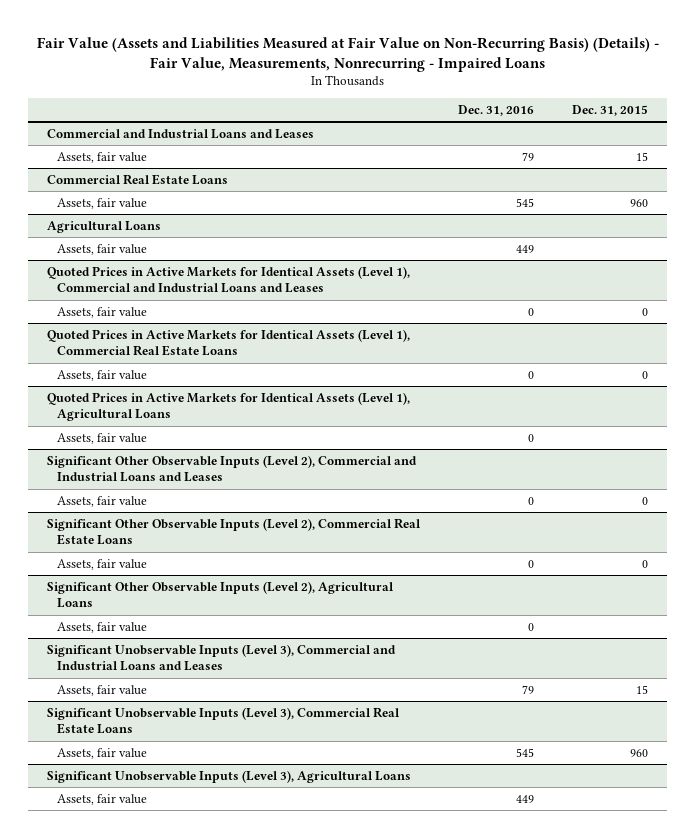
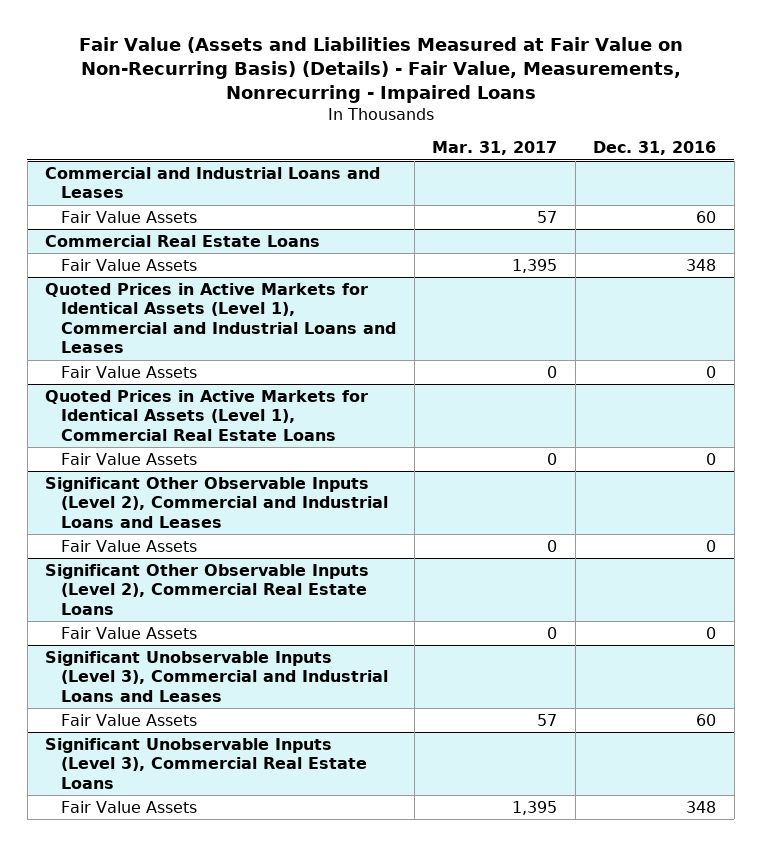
[572,105,649,117] Dec. 31, 2015 -> none
none -> [432,141,558,156] Mar. 31, 2017
[56,151,147,163] Assets, fair value -> [61,210,198,223] Fair Value Assets
[522,151,535,161] 79 -> [696,210,717,223] 60
[47,220,162,233] Agricultural Loans -> none
[56,243,147,255] Assets, fair value -> none
[56,197,147,209] Assets, fair value -> [61,258,198,271] Fair Value Assets
[516,197,535,207] 545 -> [686,258,717,271] 348
[56,306,147,318] Assets, fair value -> [61,365,198,378] Fair Value Assets
[47,391,411,422] Quoted Prices in Active Markets for Identical Assets (Level 1), Agricultural Loans -> none
[56,432,147,444] Assets, fair value -> none
[56,369,147,381] Assets, fair value -> [61,452,198,465] Fair Value Assets
[56,495,147,507] Assets, fair value -> [61,539,198,552] Fair Value Assets
[47,580,395,609] Significant Other Observable Inputs (Level 2), Agricultural Loans -> none
[56,621,147,633] Assets, fair value -> none
[56,558,147,570] Assets, fair value -> [61,626,198,639] Fair Value Assets
[56,684,147,696] Assets, fair value -> [61,713,198,726] Fair Value Assets
[522,684,535,694] 79 -> [696,713,717,726] 60
[47,769,412,783] Significant Unobservable Inputs (Level 3), Agricultural Loans -> none
[56,793,147,805] Assets, fair value -> none
[56,747,147,759] Assets, fair value -> [61,800,198,813] Fair Value Assets
[516,747,535,757] 545 -> [686,800,717,813] 348

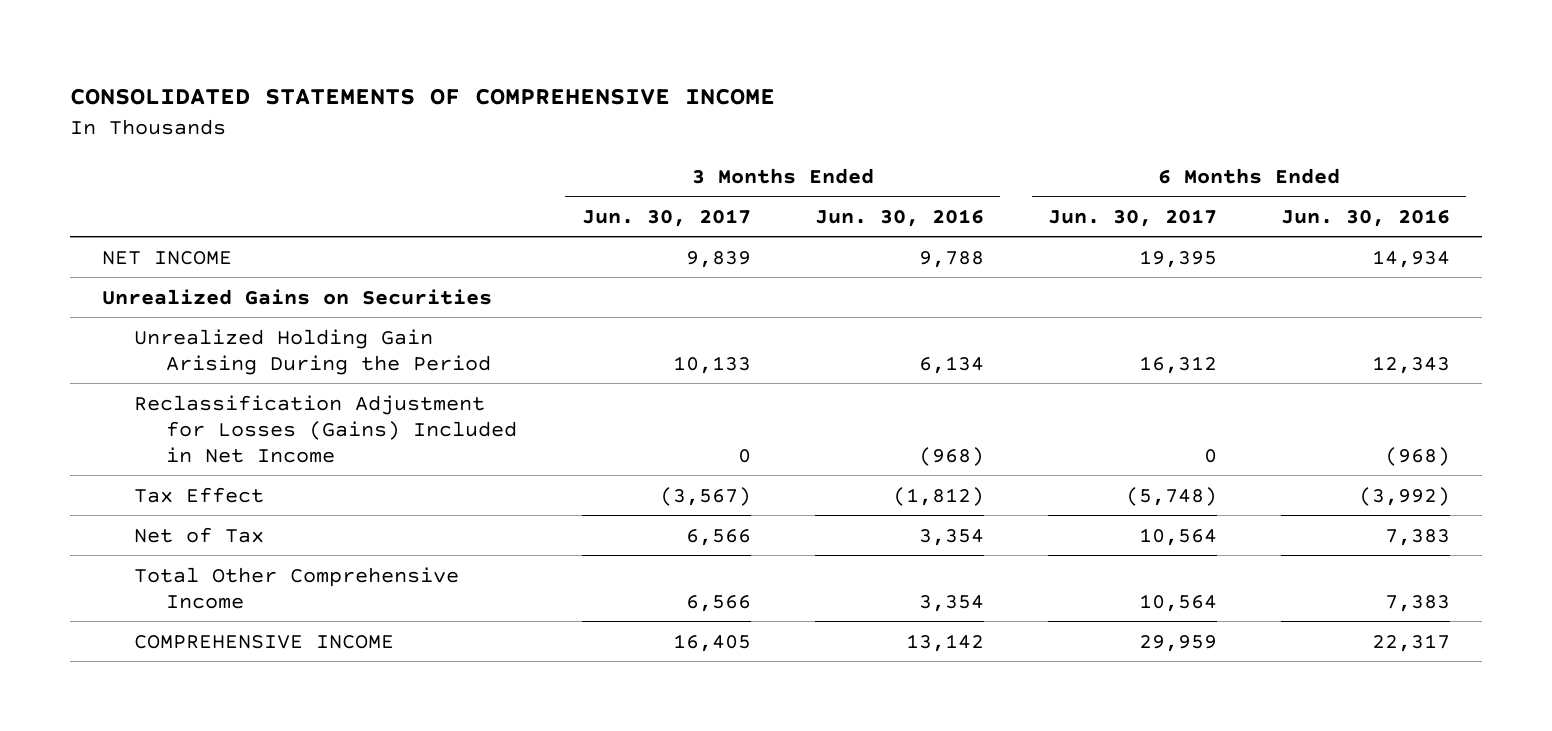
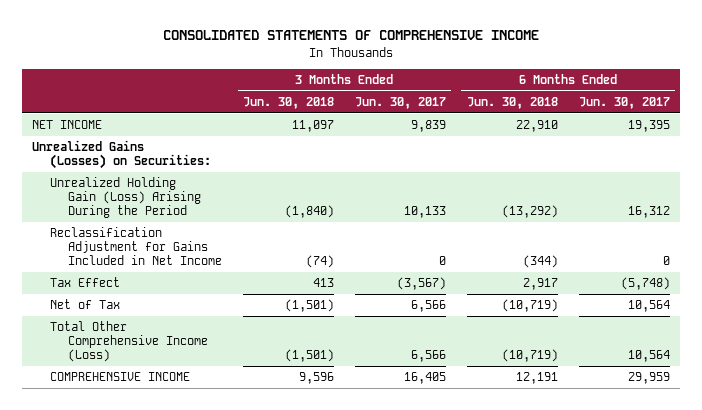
[814,208,984,227] Jun. 30, 2016 -> none
[1281,208,1451,227] Jun. 30, 2016 -> none
none -> [243,96,335,109] Jun. 30, 2018
none -> [466,96,558,109] Jun. 30, 2018
[101,288,492,305] Unrealized Gains on Securities -> [32,140,212,170] Unrealized Gains (Losses) on Securities:
[134,328,492,375] Unrealized Holding Gain Arising During the Period -> [50,177,202,219] Unrealized Holding Gain (Loss) Arising During the Period
[134,394,518,463] Reclassification Adjustment for Losses (Gains) Included in Net Income -> [50,227,223,266] Reclassification Adjustment for Gains Included in Net Income
[134,566,460,609] Total Other Comprehensive Income -> [50,321,209,363] Total Other Comprehensive Income (Loss)

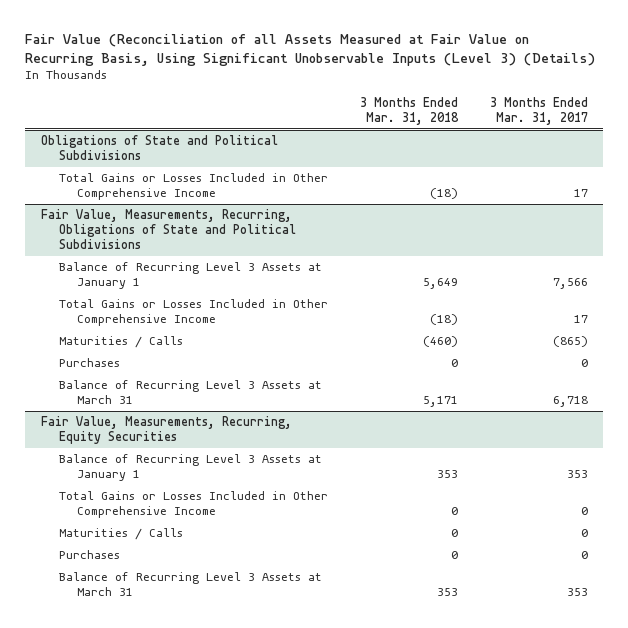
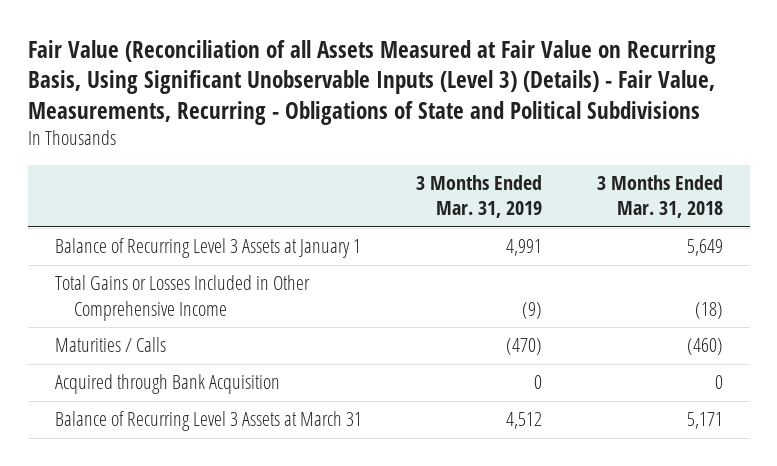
[24,33,595,66] Fair Value (Reconciliation of all Assets Measured at Fair Value on Recurring Basis, Using Significant Unobservable Inputs (Level 3) (Details) -> [27,39,716,125] Fair Value (Reconciliation of all Assets Measured at Fair Value on Recurring Basis, Using Significant Unobservable Inputs (Level 3) (Details) - Fair Value, Measurements, Recurring - Obligations of State and Political Subdivisions
[489,96,588,125] 3 Months Ended Mar. 31, 2017 -> none
none -> [416,174,543,219] 3 Months Ended Mar. 31, 2019
[40,135,278,161] Obligations of State and Political Subdivisions -> none
[58,173,328,201] Total Gains or Losses Included in Other Comprehensive Income -> none
[40,209,296,250] Fair Value, Measurements, Recurring, Obligations of State and Political Subdivisions -> none
[58,358,120,368] Purchases -> [54,374,280,395] Acquired through Bank Acquisition
[40,416,292,445] Fair Value, Measurements, Recurring, Equity Securities -> none
[58,454,322,482] Balance of Recurring Level 3 Assets at January 1 -> none
[58,491,328,519] Total Gains or Losses Included in Other Comprehensive Income -> none
[58,528,183,541] Maturities / Calls -> none
[58,550,120,560] Purchases -> none
[58,572,322,597] Balance of Recurring Level 3 Assets at March 31 -> none

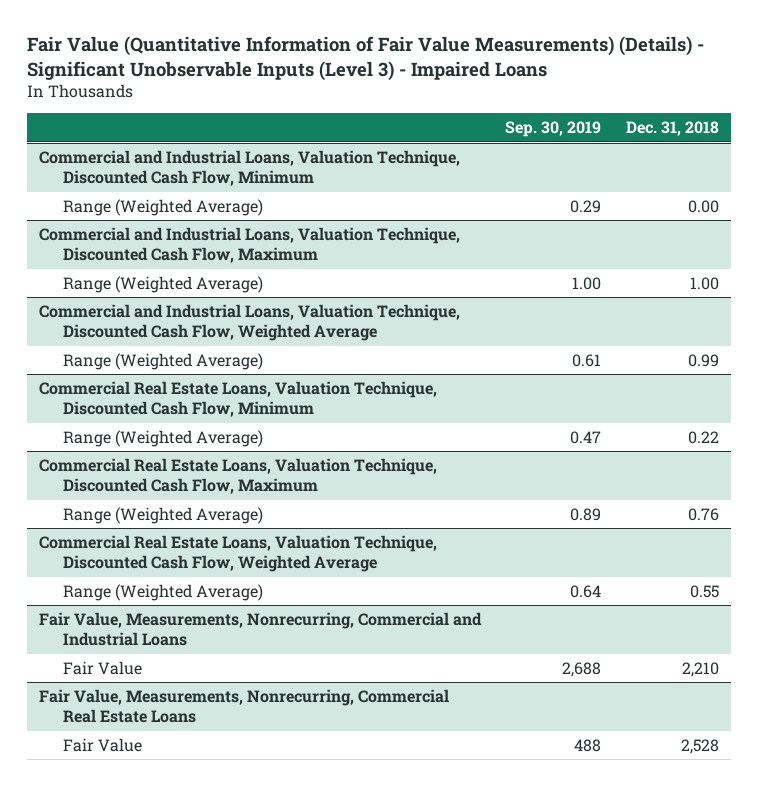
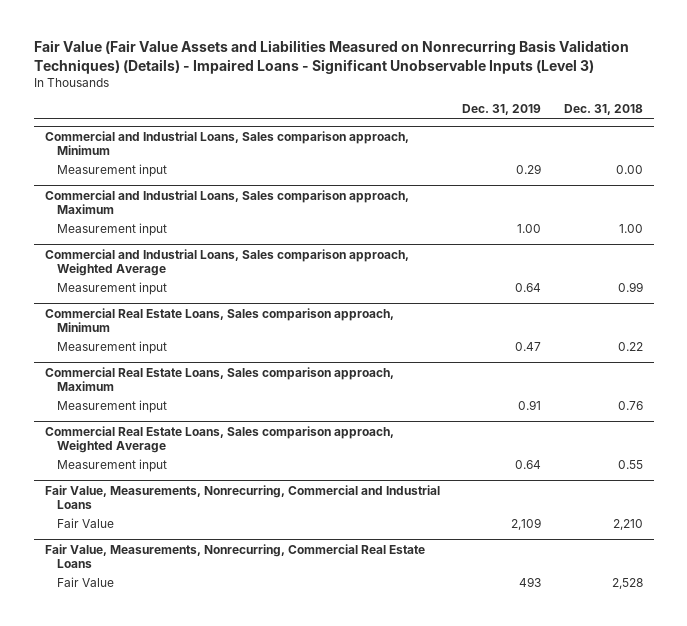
[26,36,704,82] Fair Value (Quantitative Information of Fair Value Measurements) (Details) - Significant Unobservable Inputs (Level 3) - Impaired Loans -> [33,40,629,75] Fair Value (Fair Value Assets and Liabilities Measured on Nonrecurring Basis Validation Techniques) (Details) - Impaired Loans - Significant Unobservable Inputs (Level 3)
[505,121,602,138] Sep. 30, 2019 -> none
none -> [462,104,542,116] Dec. 31, 2019
[38,149,460,187] Commercial and Industrial Loans, Valuation Technique, Discounted Cash Flow, Minimum -> none
[38,226,460,264] Commercial and Industrial Loans, Valuation Technique, Discounted Cash Flow, Maximum -> none
[38,303,460,342] Commercial and Industrial Loans, Valuation Technique, Discounted Cash Flow, Weighted Average -> none
[38,380,437,418] Commercial Real Estate Loans, Valuation Technique, Discounted Cash Flow, Minimum -> none
[38,457,437,495] Commercial Real Estate Loans, Valuation Technique, Discounted Cash Flow, Maximum -> none
[38,534,437,573] Commercial Real Estate Loans, Valuation Technique, Discounted Cash Flow, Weighted Average -> none
none -> [44,131,409,155] Commercial and Industrial Loans, Sales comparison approach, Minimum
[62,198,263,216] Range (Weighted Average) -> [56,164,167,178] Measurement input
none -> [44,190,409,214] Commercial and Industrial Loans, Sales comparison approach, Maximum
[62,275,263,293] Range (Weighted Average) -> [56,223,167,237] Measurement input
none -> [44,249,409,276] Commercial and Industrial Loans, Sales comparison approach, Weighted Average
[62,352,263,370] Range (Weighted Average) -> [56,282,167,296] Measurement input
none -> [44,308,394,332] Commercial Real Estate Loans, Sales comparison approach, Minimum
[62,429,263,447] Range (Weighted Average) -> [56,341,167,355] Measurement input
none -> [44,367,394,391] Commercial Real Estate Loans, Sales comparison approach, Maximum
[62,506,263,524] Range (Weighted Average) -> [56,400,167,414] Measurement input
none -> [44,426,394,453] Commercial Real Estate Loans, Sales comparison approach, Weighted Average
[62,583,263,601] Range (Weighted Average) -> [56,459,167,473] Measurement input

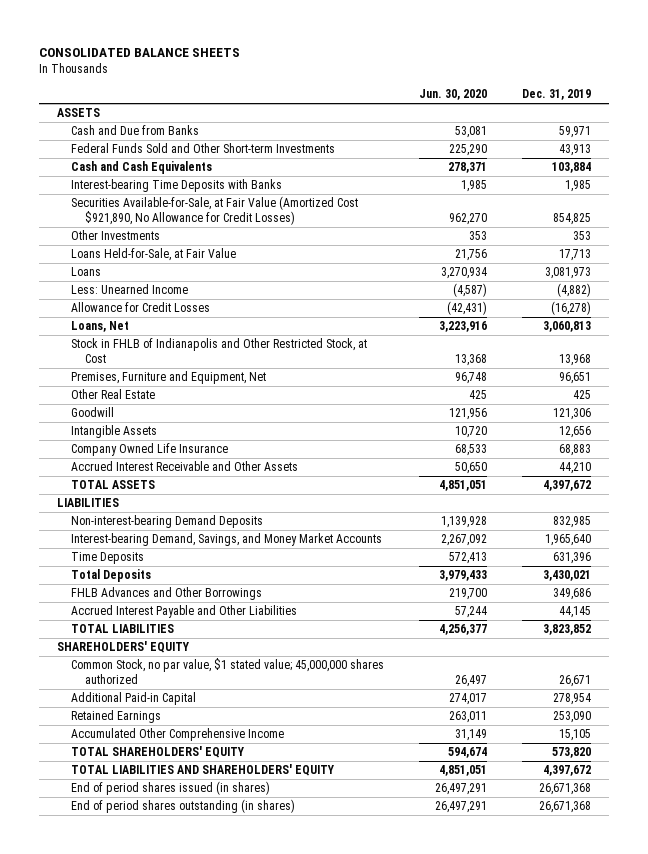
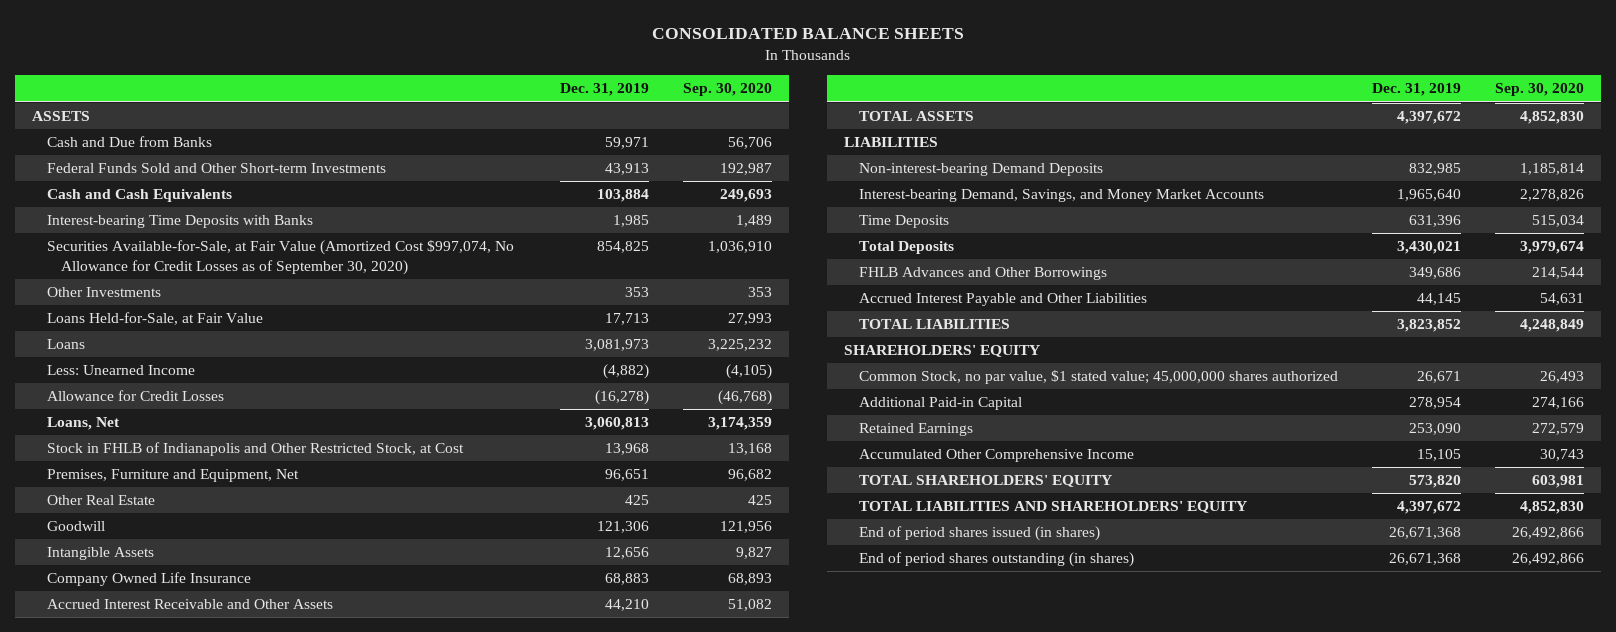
[418,89,487,101] Jun. 30, 2020 -> none
none -> [682,83,772,97] Sep. 30, 2020
[70,196,358,225] Securities Available-for-Sale, at Fair Value (Amortized Cost $921,890, No Allowance for Credit Losses) -> [46,240,514,275] Securities Available-for-Sale, at Fair Value (Amortized Cost $997,074, No Allowance for Credit Losses as of September 30, 2020)

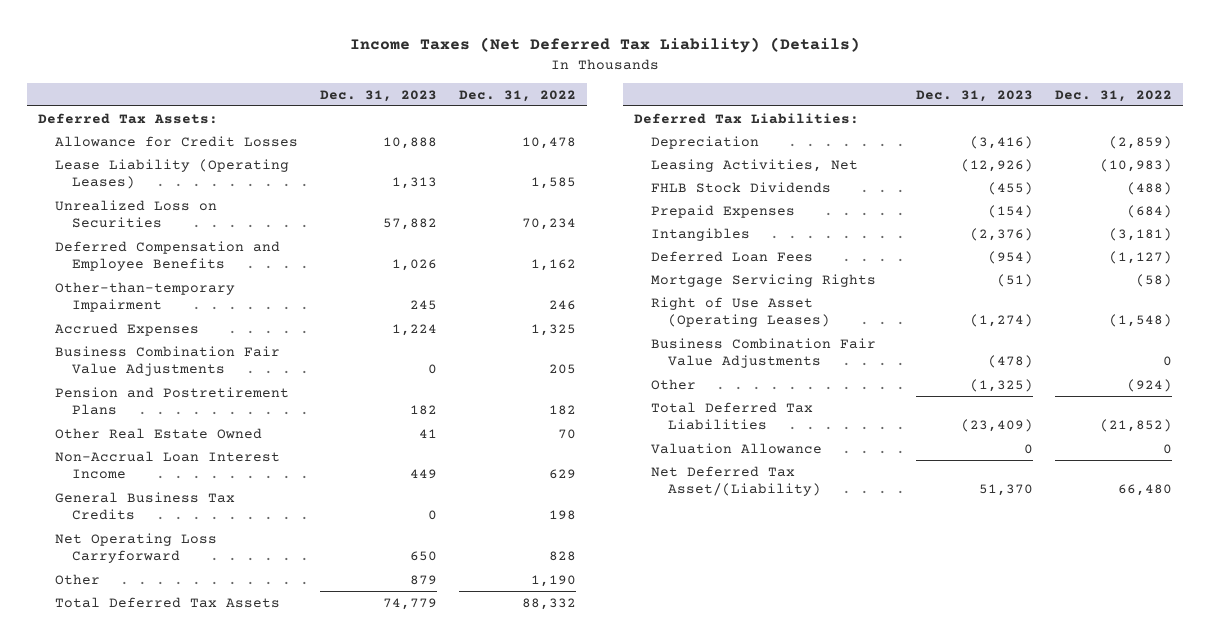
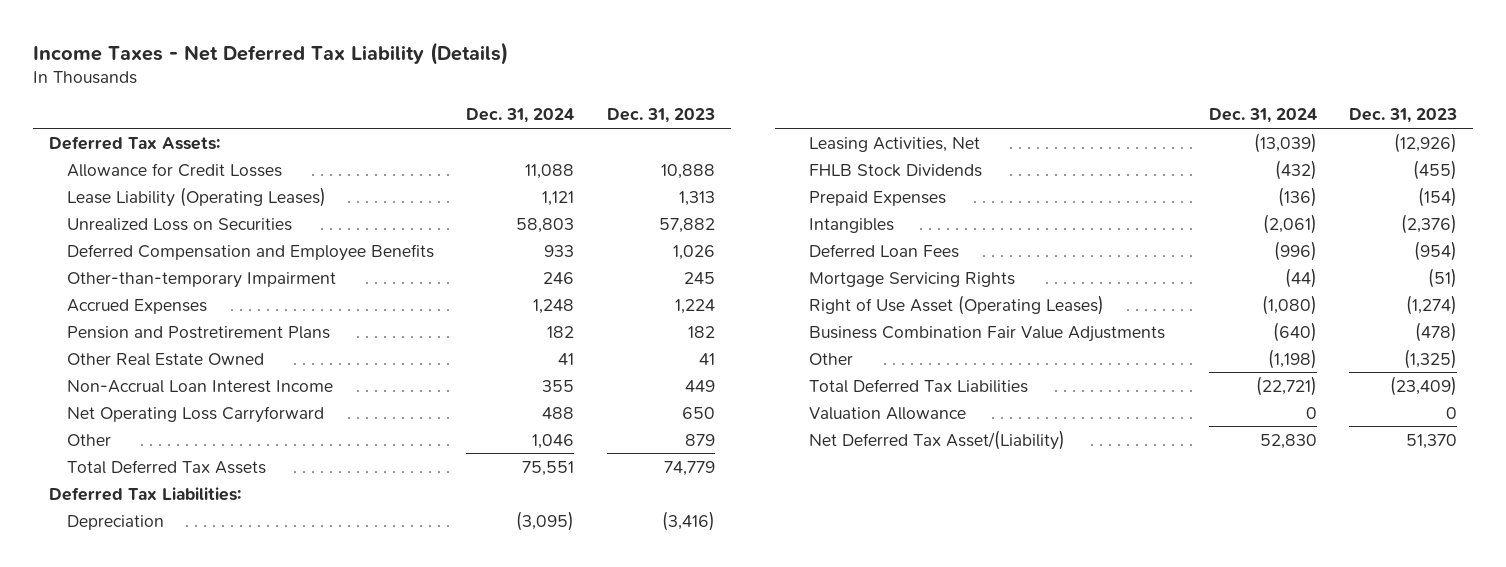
[350,37,861,54] Income Taxes (Net Deferred Tax Liability) (Details) -> [32,41,508,65] Income Taxes - Net Deferred Tax Liability (Details)
[459,89,577,102] Dec. 31, 2022 -> none
none -> [466,108,575,124] Dec. 31, 2024
[54,345,280,377] Business Combination Fair Value Adjustments -> none
[54,491,235,521] General Business Tax Credits -> none

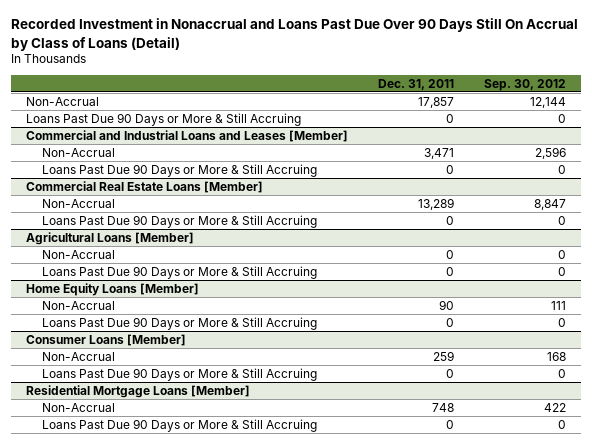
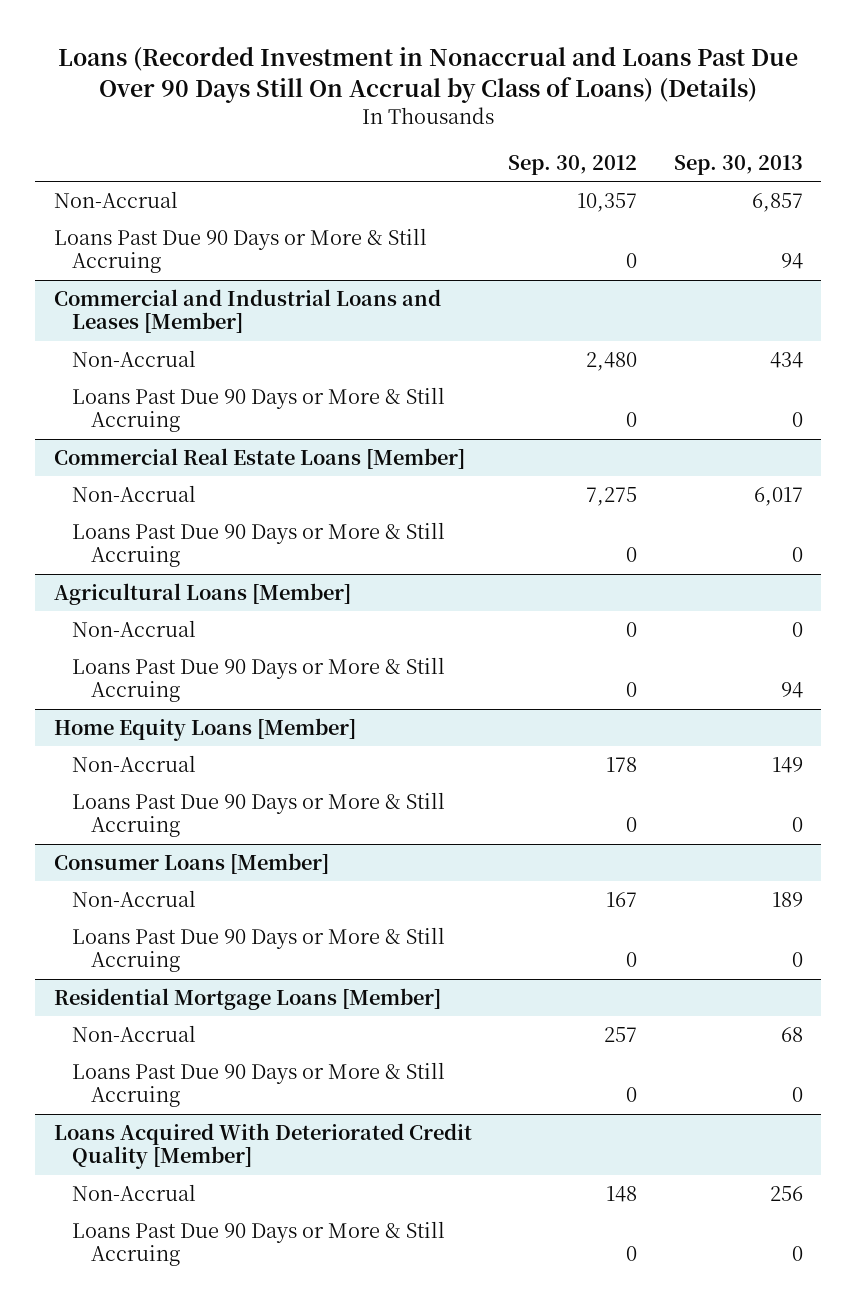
[10,18,578,51] Recorded Investment in Nonaccrual and Loans Past Due Over 90 Days Still On Accrual by Class of Loans (Detail) -> [58,46,799,104] Loans (Recorded Investment in Nonaccrual and Loans Past Due Over 90 Days Still On Accrual by Class of Loans) (Details)
[377,78,454,90] Dec. 31, 2011 -> none
none -> [673,154,803,175] Sep. 30, 2013
[529,96,566,108] 12,144 -> [577,193,638,213] 10,357
[534,146,566,159] 2,596 -> [586,352,638,372] 2,480
[533,198,566,210] 8,847 -> [586,487,638,507] 7,275
[550,300,566,310] 111 -> [606,757,638,773] 178
[546,351,566,361] 168 -> [606,892,638,908] 167
[543,402,566,412] 422 -> [604,1027,638,1043] 257
none -> [53,1123,472,1170] Loans Acquired With Deteriorated Credit Quality [Member]
none -> [72,1184,197,1202] Non-Accrual
none -> [72,1221,446,1267] Loans Past Due 90 Days or More & Still Accruing

